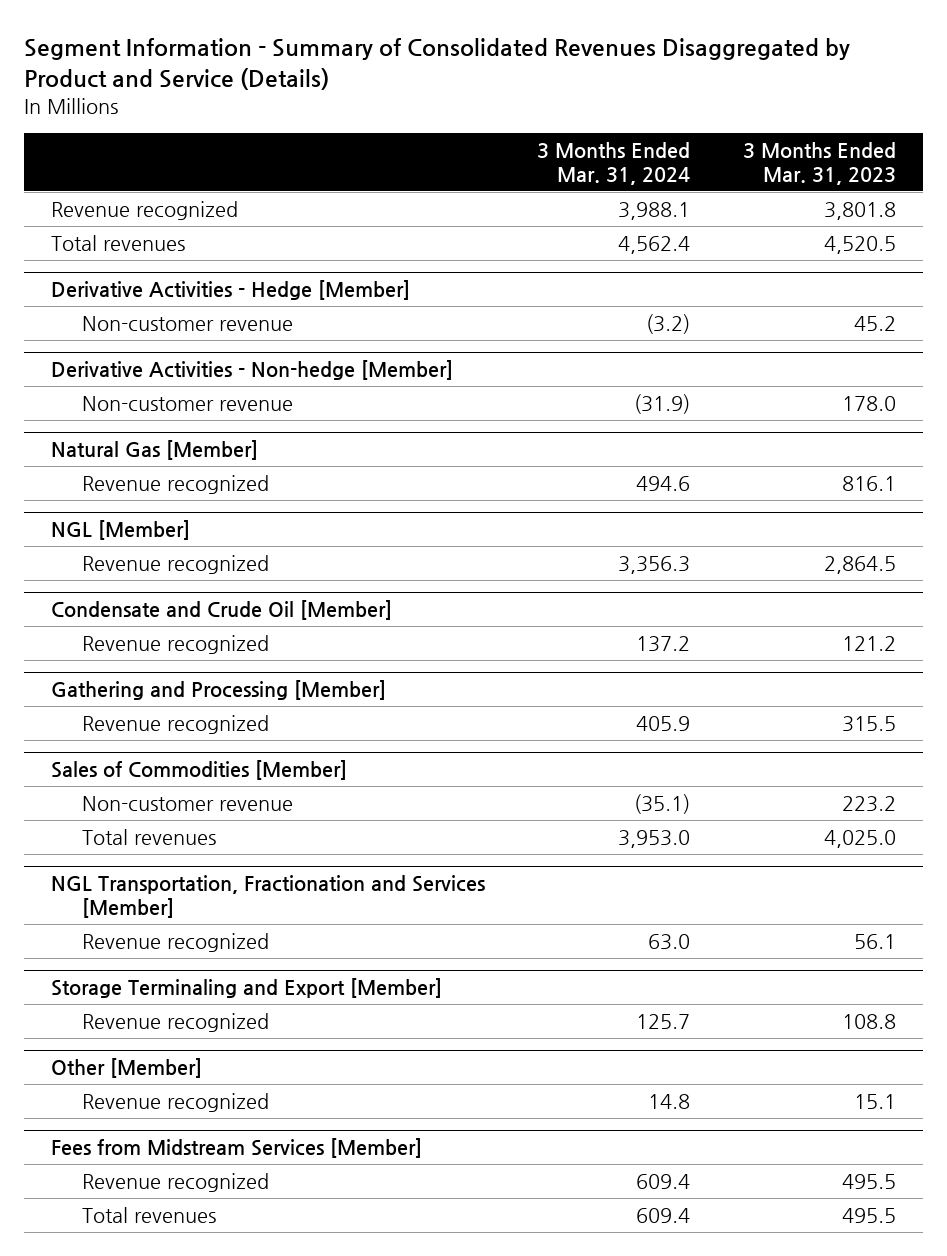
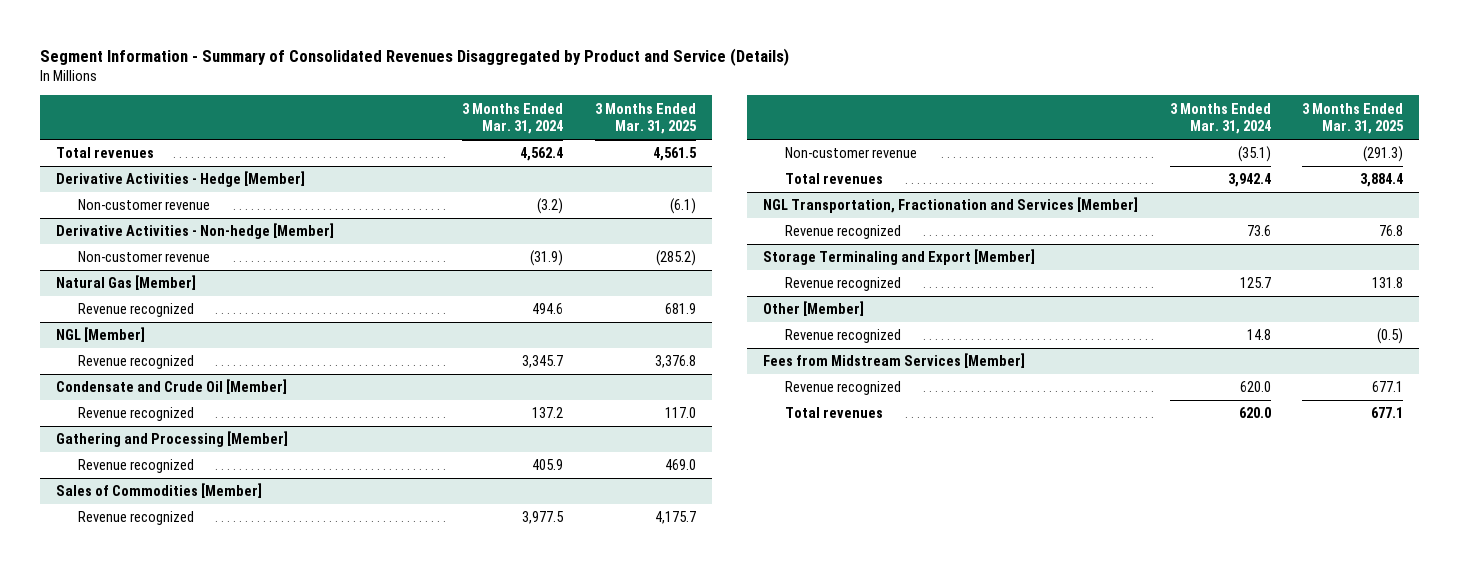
[743,141,897,185] 3 Months Ended Mar. 31, 2023 -> none
none -> [594,102,697,134] 3 Months Ended Mar. 31, 2025
[50,200,238,220] Revenue recognized -> none
[618,555,691,574] 3,356.3 -> [522,355,564,369] 3,345.7
none -> [77,511,194,526] Revenue recognized
[618,829,691,848] 3,953.0 -> [1227,173,1271,188] 3,942.4
[648,933,691,950] 63.0 -> [1246,225,1271,237] 73.6
[636,1173,691,1189] 609.4 -> [1239,381,1271,393] 620.0
[636,1207,691,1223] 609.4 -> [1238,407,1271,419] 620.0

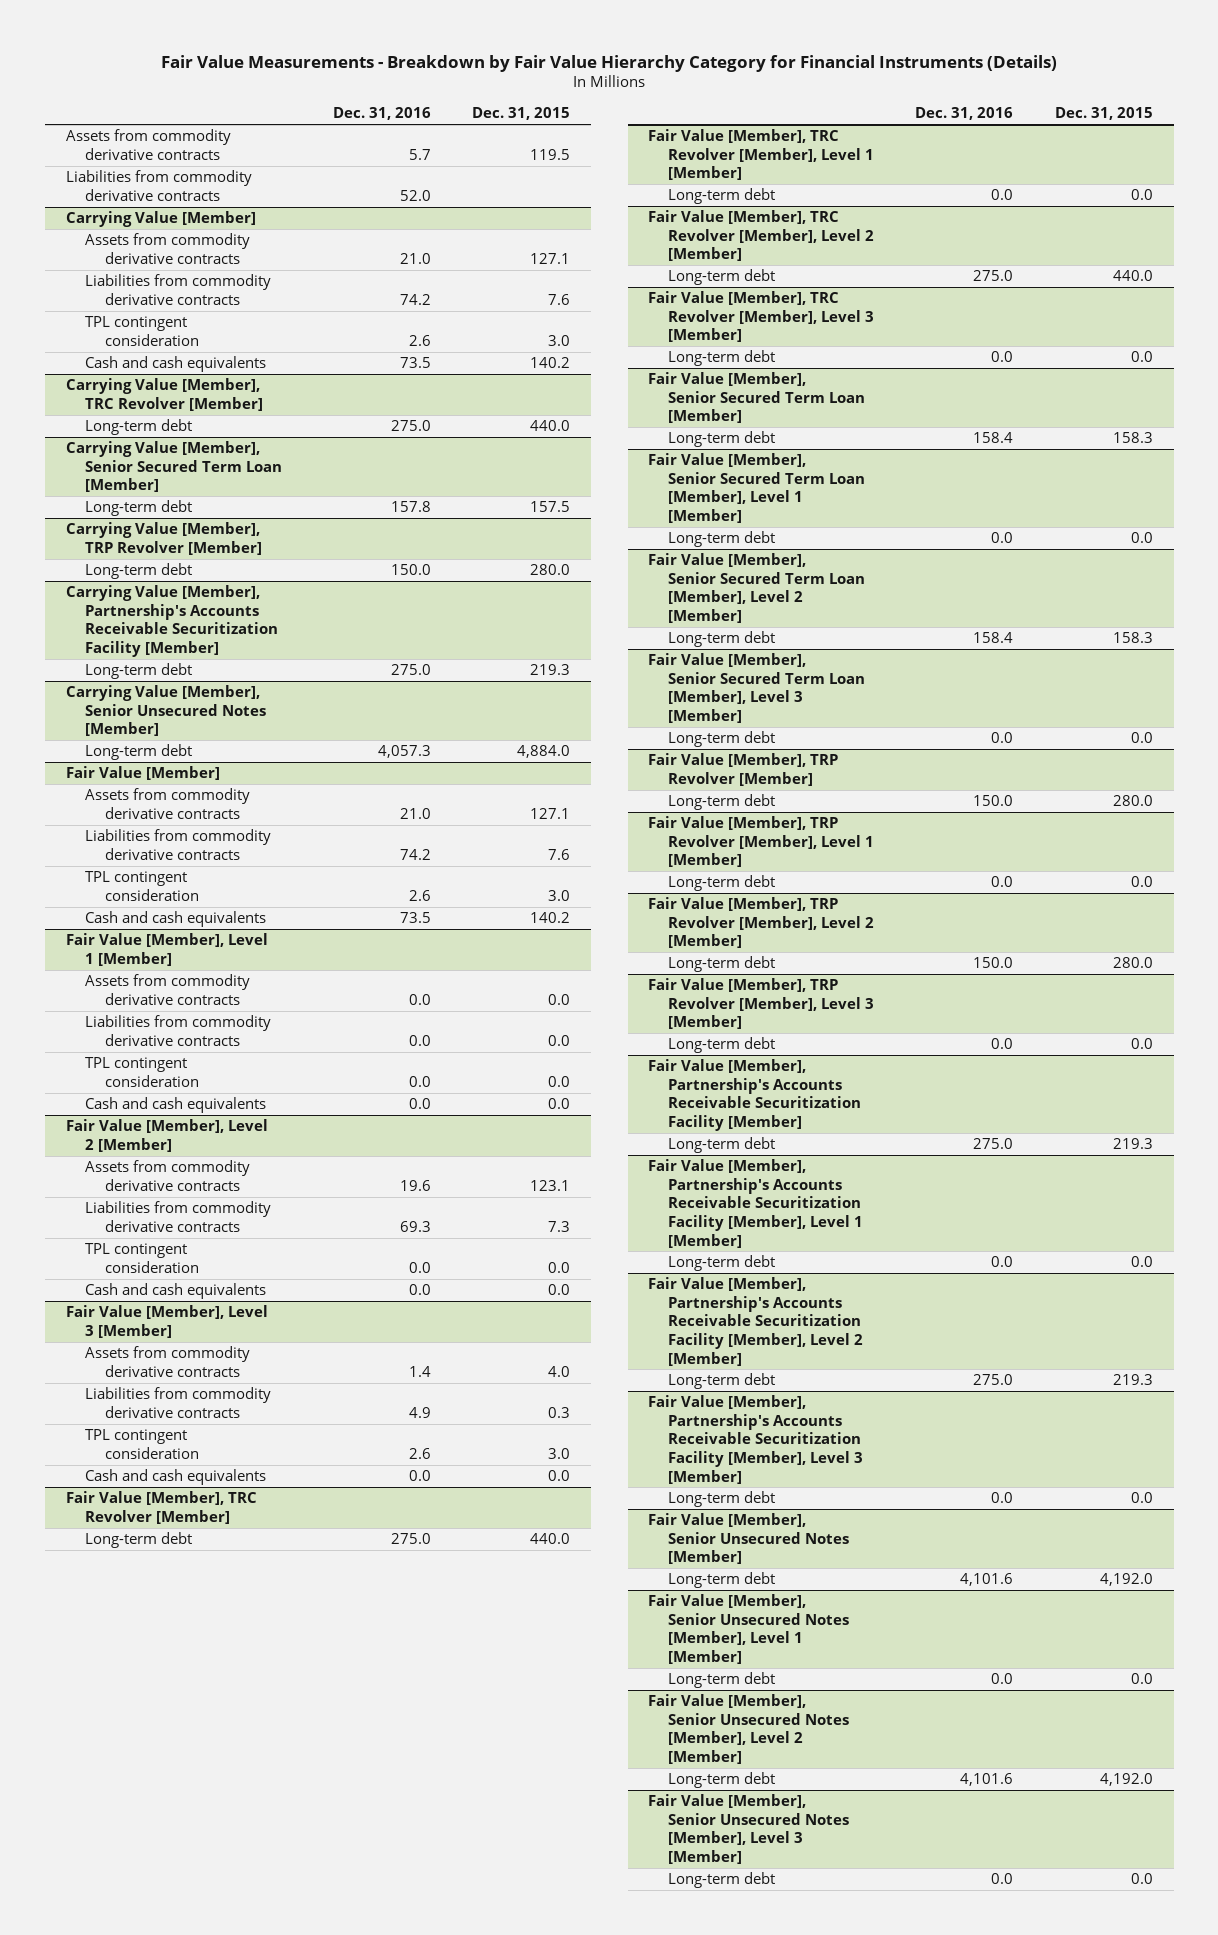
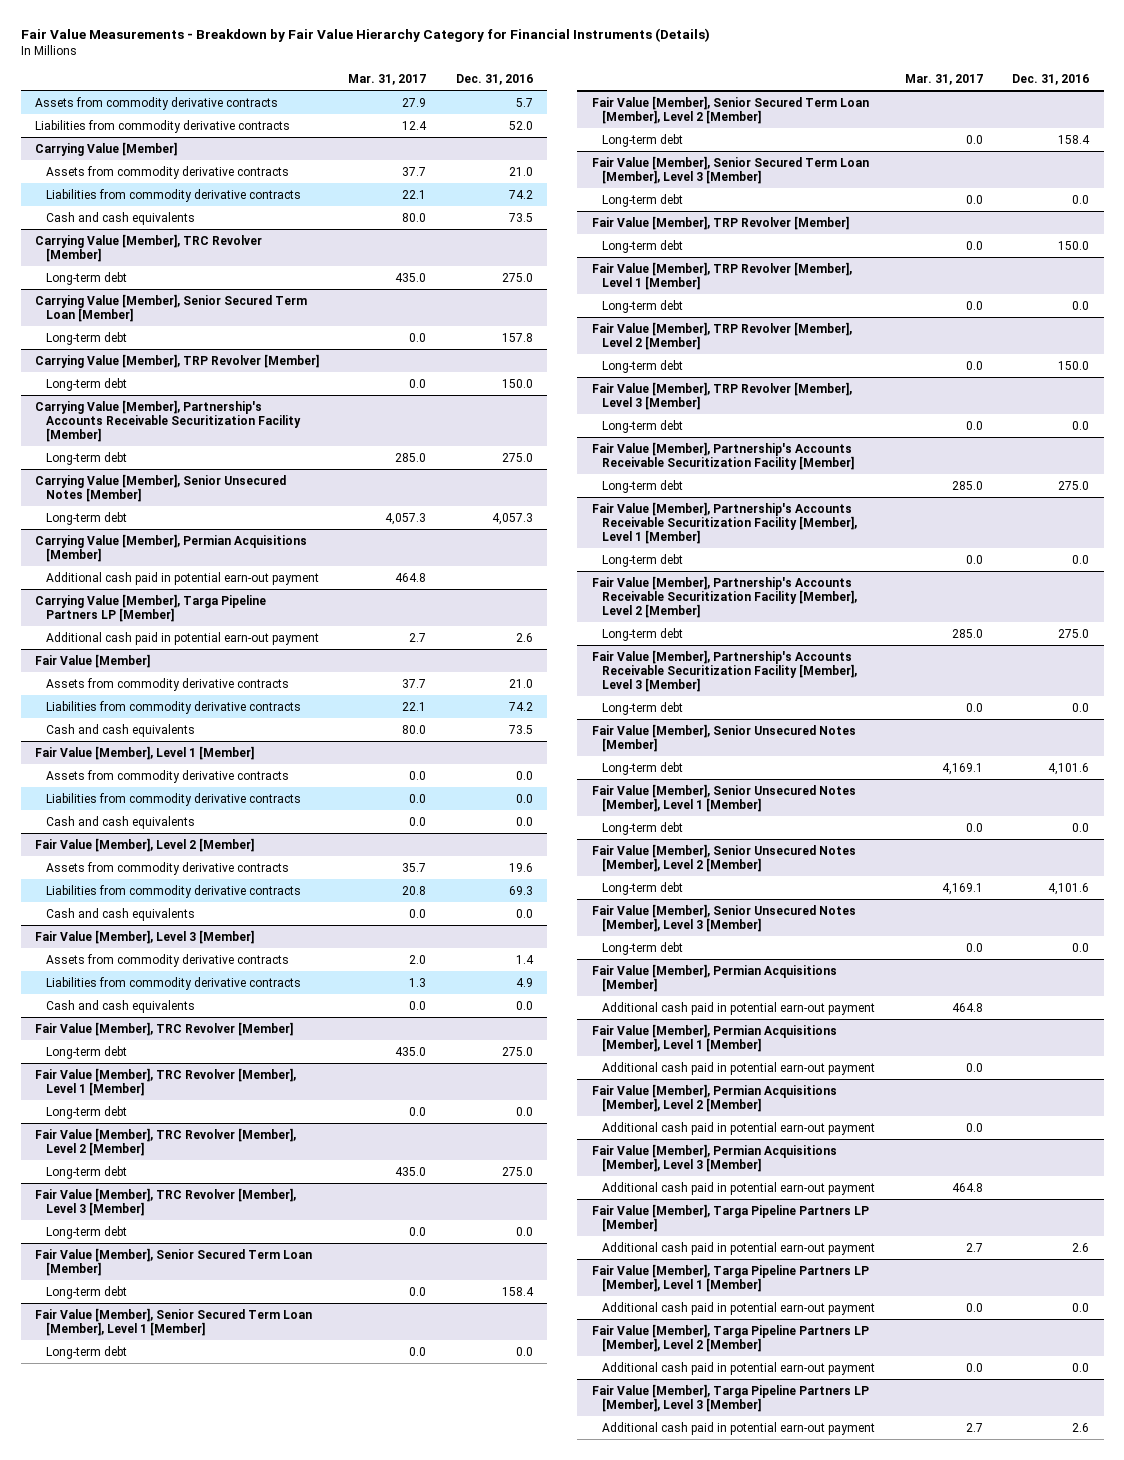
[472,107,571,121] Dec. 31, 2015 -> none
none -> [348,74,427,86] Mar. 31, 2017
[85,316,200,346] TPL contingent consideration -> none
none -> [35,533,308,562] Carrying Value [Member], Permian Acquisitions [Member]
none -> [45,571,319,585] Additional cash paid in potential earn-out payment
none -> [35,593,267,622] Carrying Value [Member], Targa Pipeline Partners LP [Member]
none -> [45,631,319,645] Additional cash paid in potential earn-out payment
[85,871,200,901] TPL contingent consideration -> none
[85,1057,200,1087] TPL contingent consideration -> none
[85,1243,200,1273] TPL contingent consideration -> none
[85,1429,200,1459] TPL contingent consideration -> none
none -> [591,963,837,992] Fair Value [Member], Permian Acquisitions [Member]
none -> [602,1001,876,1015] Additional cash paid in potential earn-out payment
none -> [591,1023,837,1052] Fair Value [Member], Permian Acquisitions [Member], Level 1 [Member]
none -> [602,1061,876,1075] Additional cash paid in potential earn-out payment
none -> [591,1083,837,1112] Fair Value [Member], Permian Acquisitions [Member], Level 2 [Member]
none -> [602,1121,876,1135] Additional cash paid in potential earn-out payment
none -> [591,1143,837,1172] Fair Value [Member], Permian Acquisitions [Member], Level 3 [Member]
none -> [602,1181,876,1195] Additional cash paid in potential earn-out payment
none -> [591,1203,869,1232] Fair Value [Member], Targa Pipeline Partners LP [Member]
none -> [602,1241,876,1255] Additional cash paid in potential earn-out payment
none -> [591,1263,869,1292] Fair Value [Member], Targa Pipeline Partners LP [Member], Level 1 [Member]
none -> [602,1301,876,1315] Additional cash paid in potential earn-out payment
none -> [591,1323,869,1352] Fair Value [Member], Targa Pipeline Partners LP [Member], Level 2 [Member]
none -> [602,1361,876,1375] Additional cash paid in potential earn-out payment
none -> [591,1383,869,1412] Fair Value [Member], Targa Pipeline Partners LP [Member], Level 3 [Member]
none -> [602,1421,876,1435] Additional cash paid in potential earn-out payment

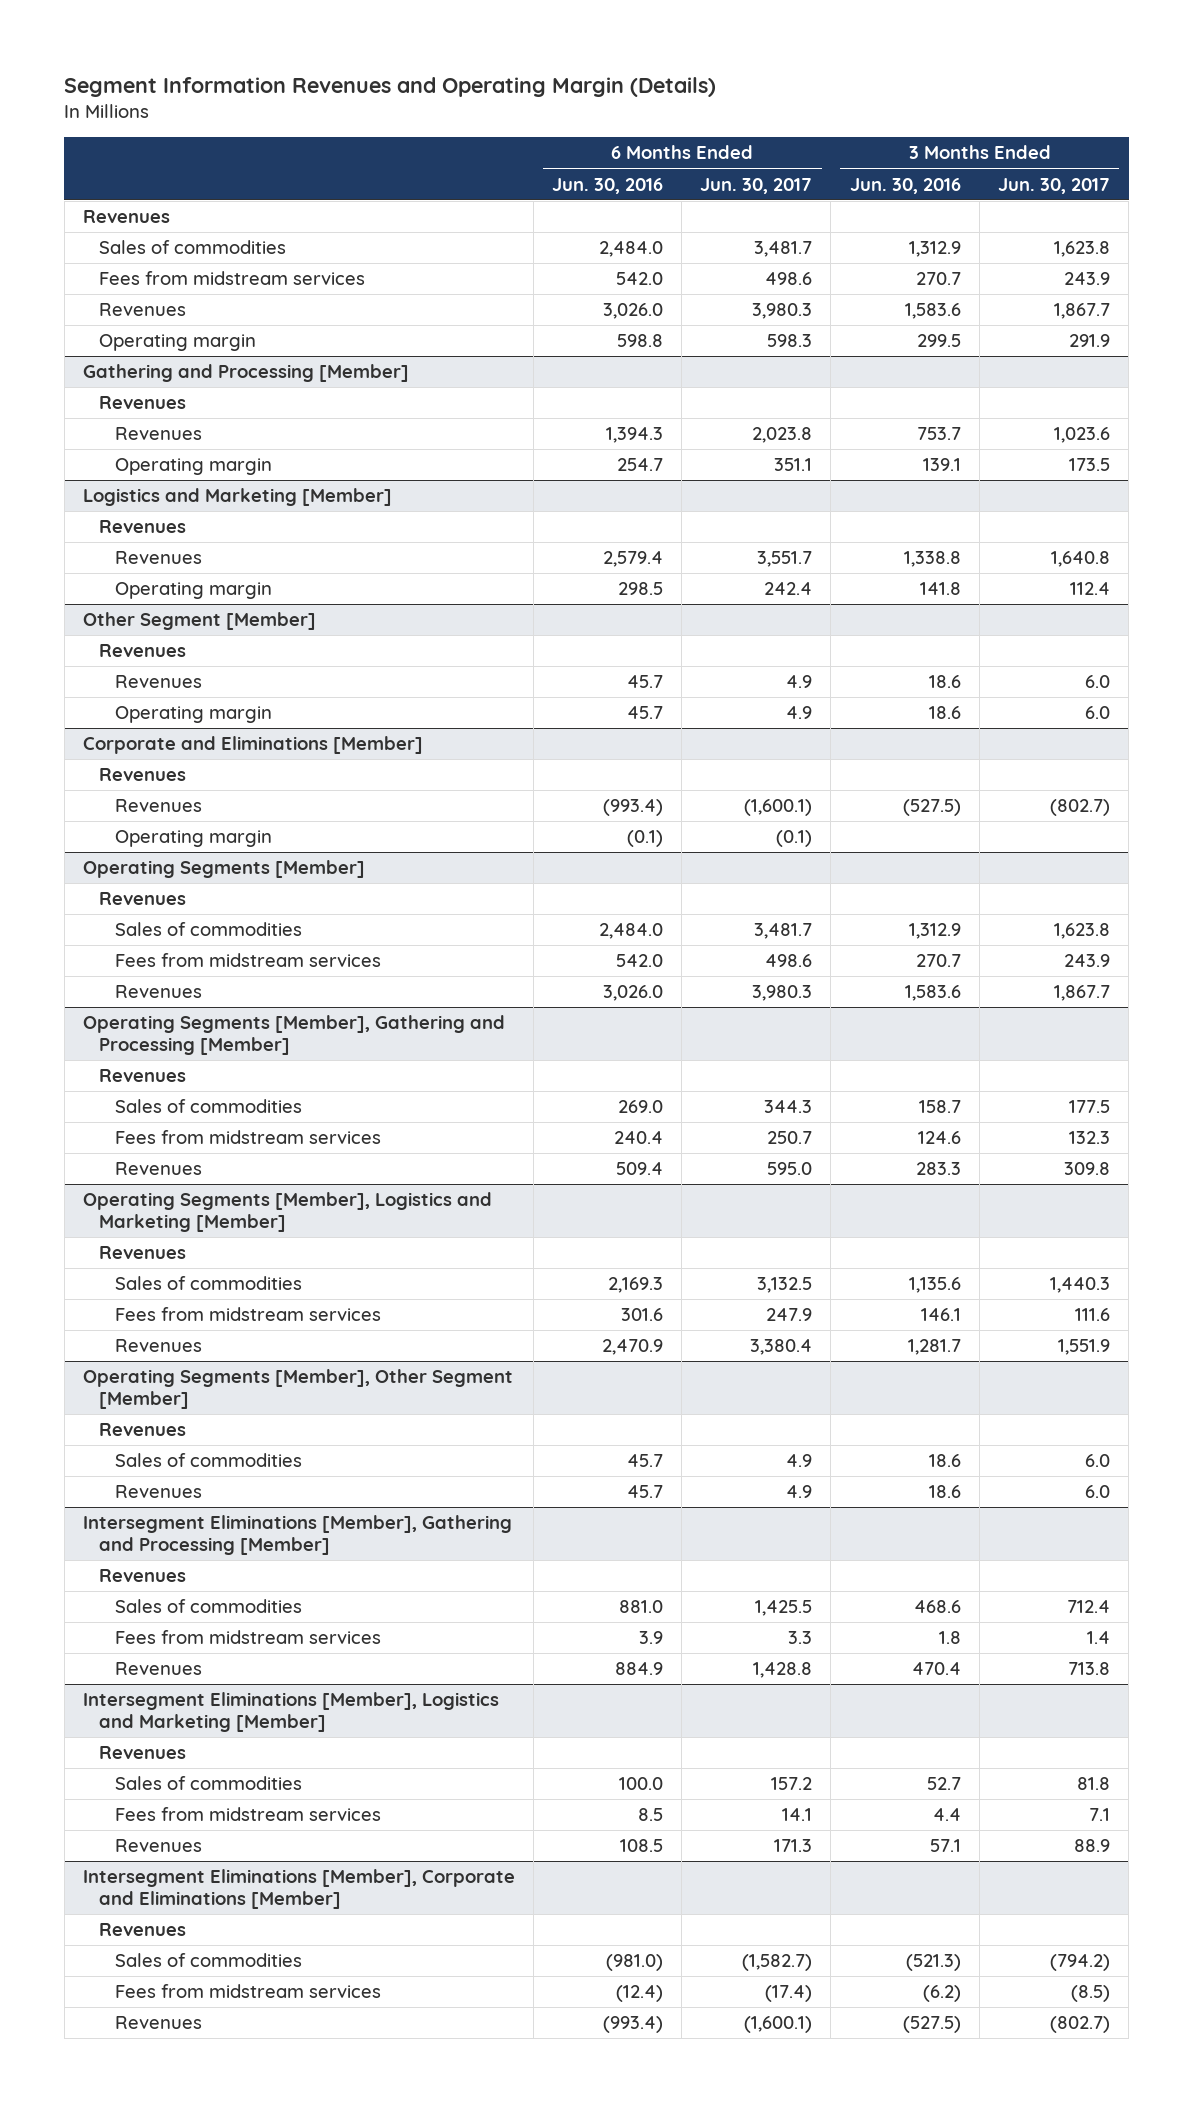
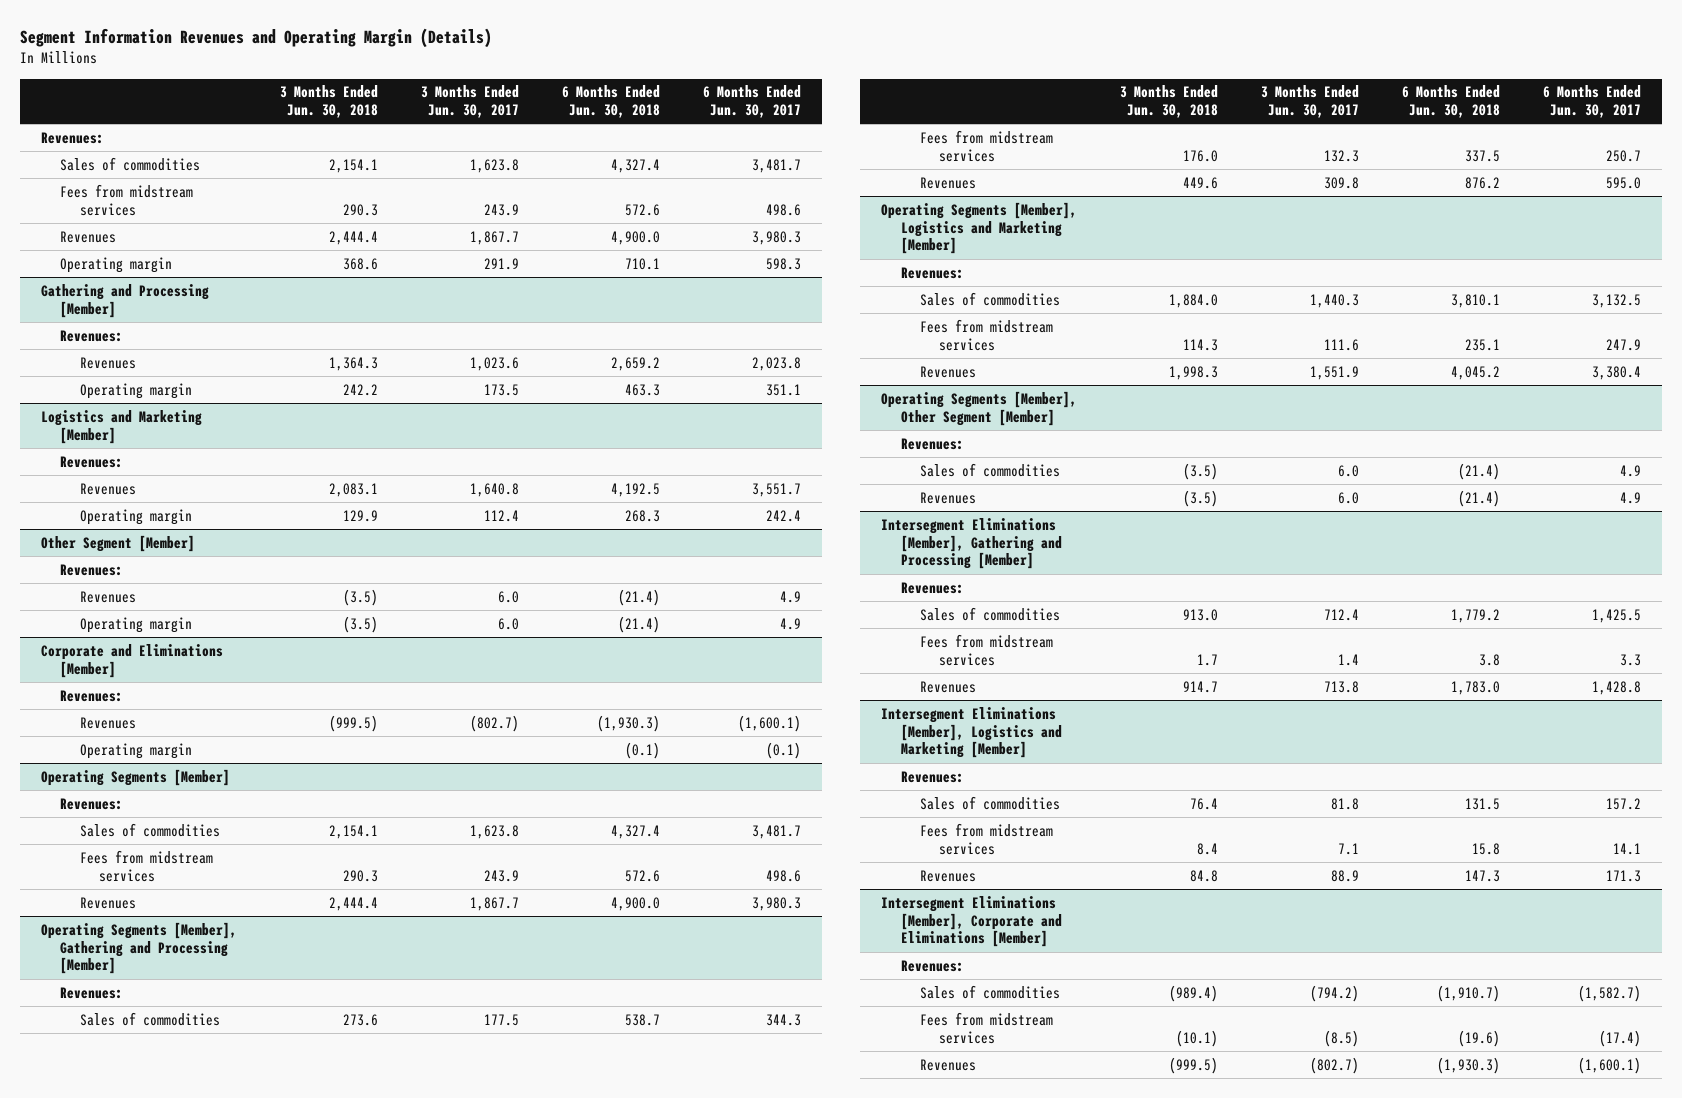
[552,177,664,194] Jun. 30, 2016 -> none
[849,177,961,194] Jun. 30, 2016 -> none
none -> [279,85,378,119] 3 Months Ended Jun. 30, 2018
none -> [561,85,660,119] 6 Months Ended Jun. 30, 2018
[82,210,170,224] Revenues -> [41,131,105,144] Revenues:
[98,396,186,410] Revenues -> [60,329,124,342] Revenues:
[98,520,186,534] Revenues -> [60,455,124,468] Revenues:
[98,644,186,658] Revenues -> [60,563,124,576] Revenues:
[98,768,186,782] Revenues -> [60,689,124,702] Revenues:
[98,892,186,906] Revenues -> [60,797,124,810] Revenues:
[98,1069,186,1083] Revenues -> [60,986,124,999] Revenues:
[98,1246,186,1260] Revenues -> [900,266,964,279] Revenues:
[98,1423,186,1437] Revenues -> [900,437,964,450] Revenues:
[98,1569,186,1583] Revenues -> [900,581,964,594] Revenues:
[98,1746,186,1760] Revenues -> [900,770,964,783] Revenues:
[98,1923,186,1937] Revenues -> [900,959,964,972] Revenues:

